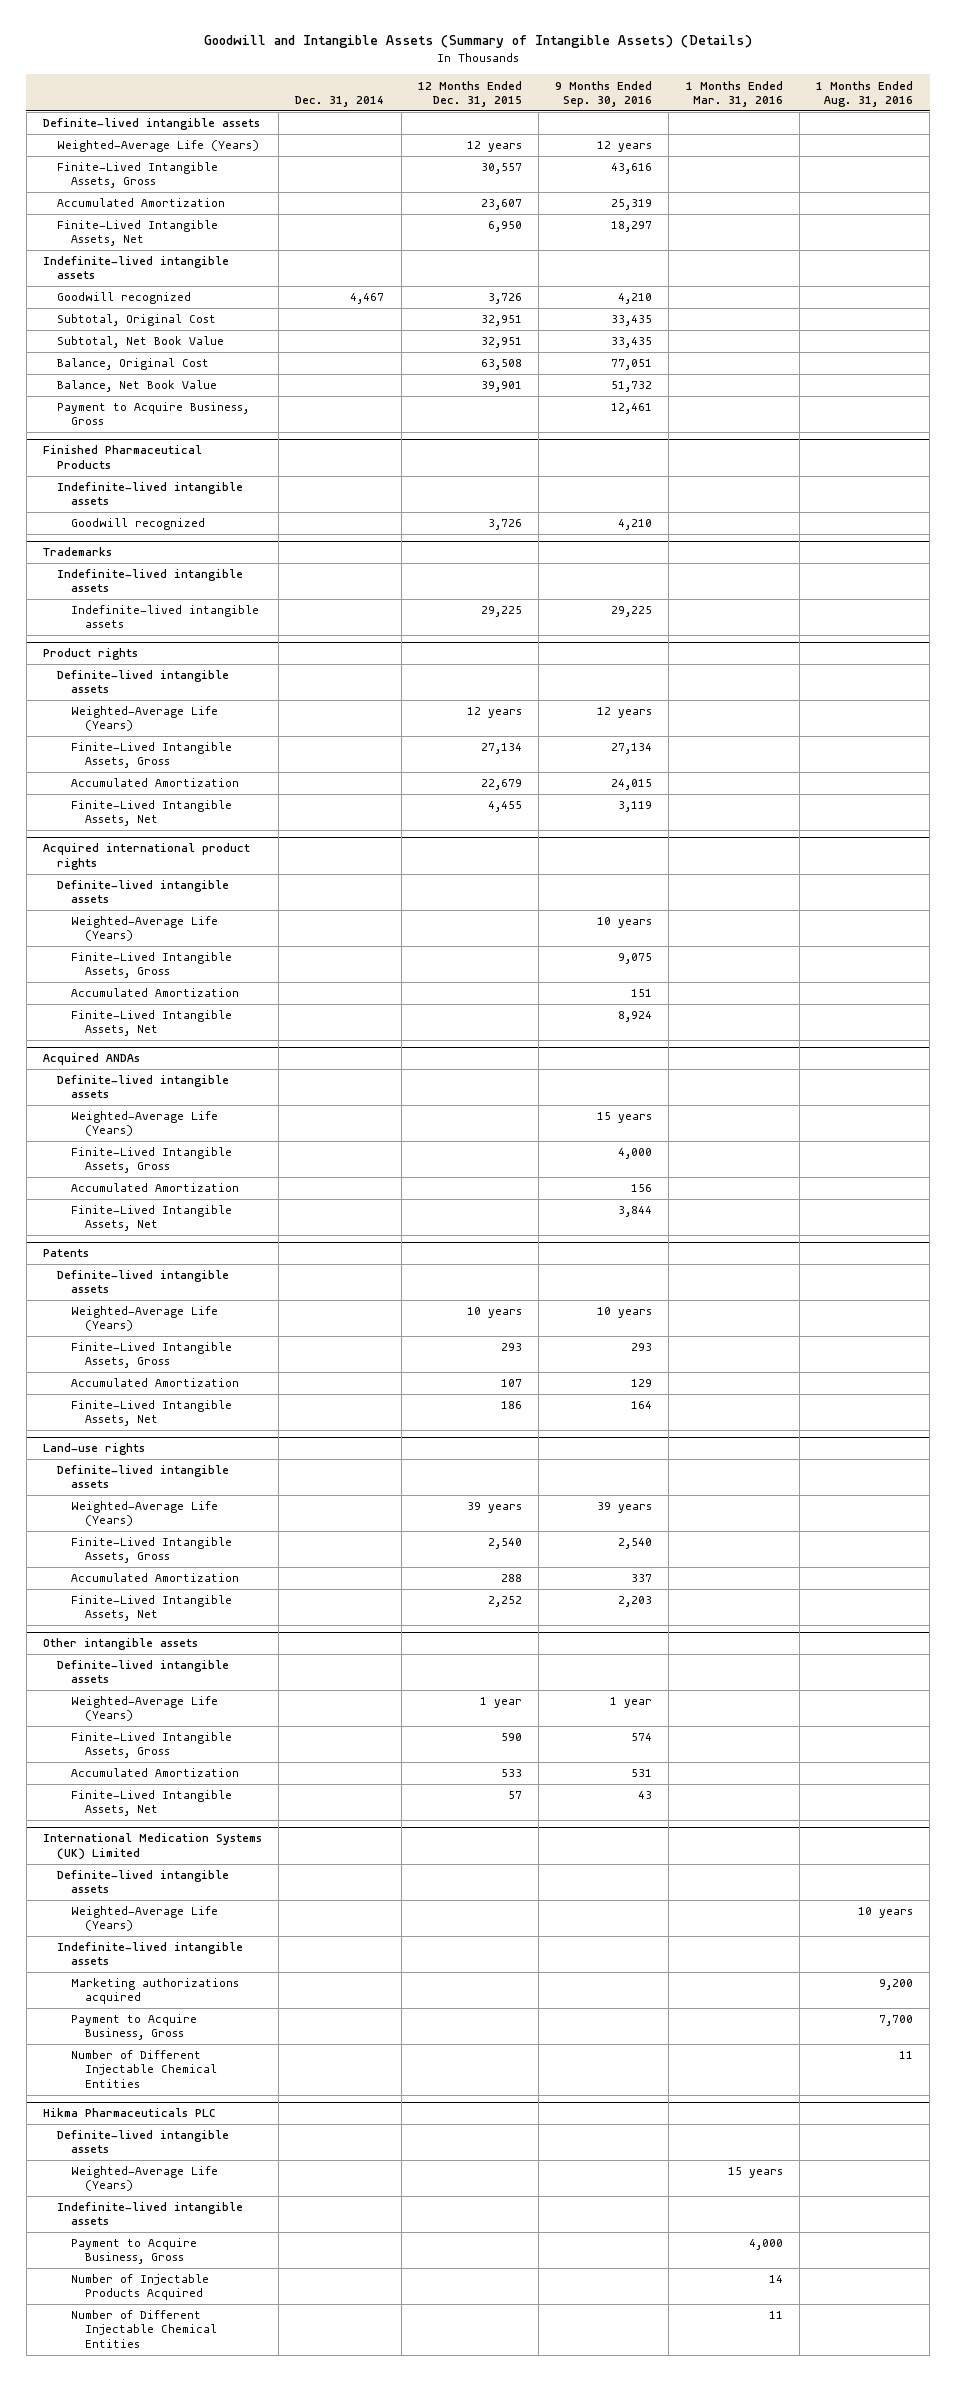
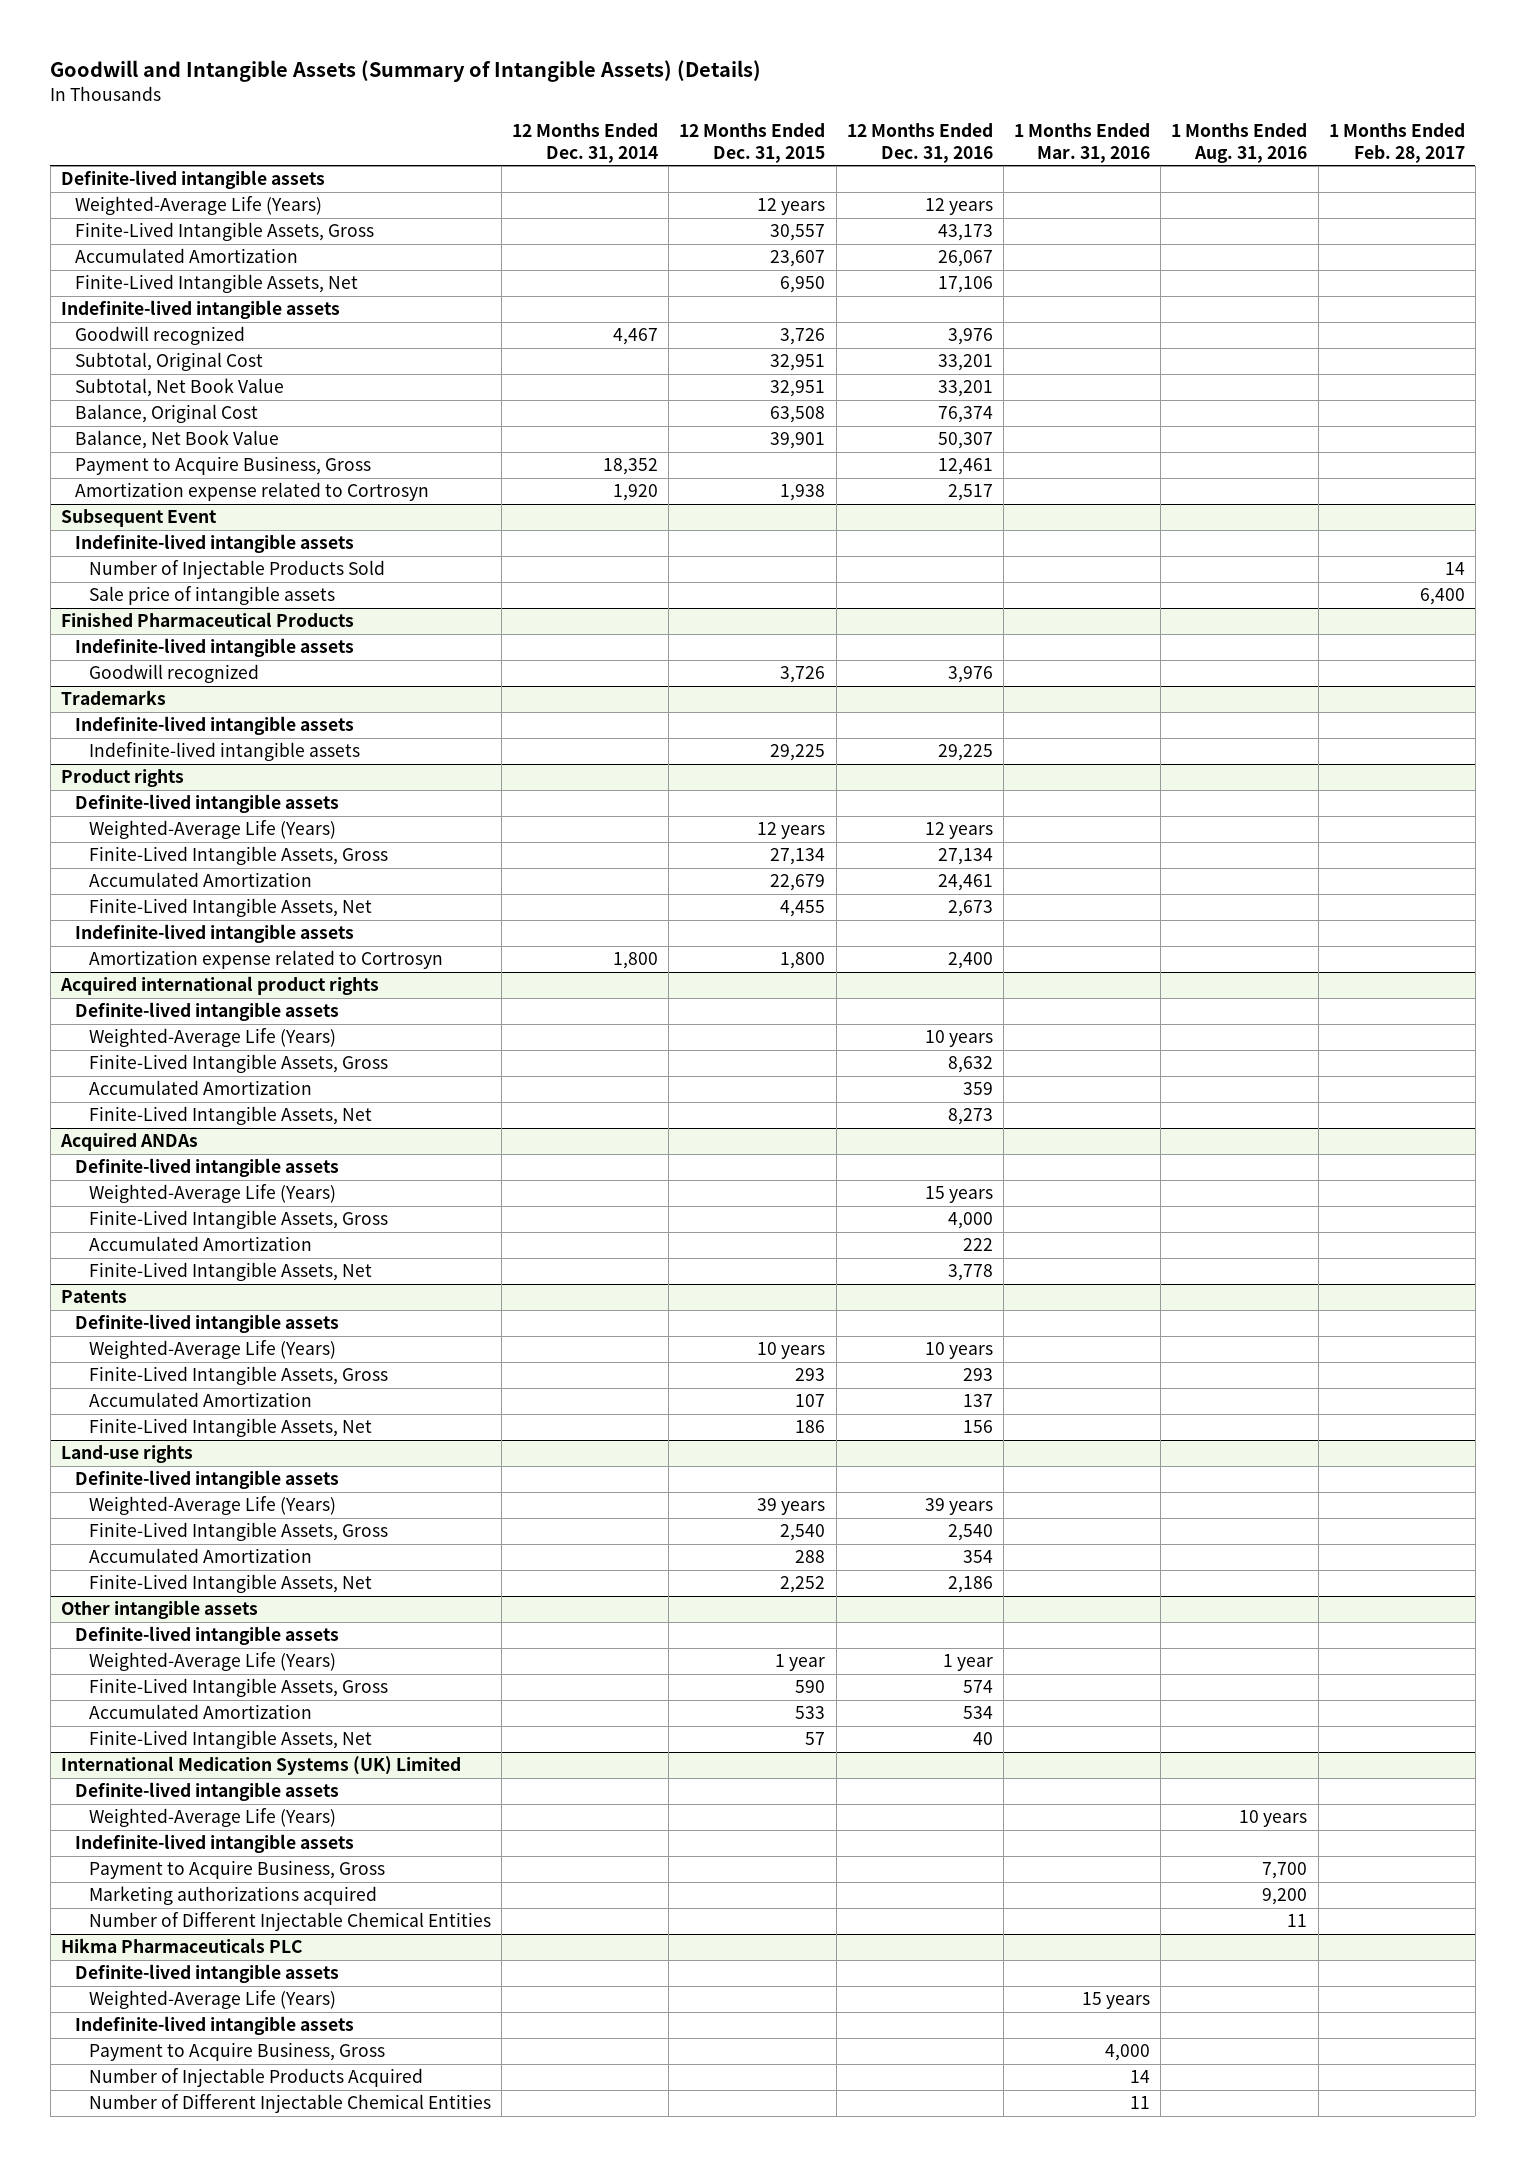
[295,95,385,107] Dec. 31, 2014 -> none
[555,80,653,107] 9 Months Ended Sep. 30, 2016 -> none
none -> [512,123,659,163] 12 Months Ended Dec. 31, 2014
none -> [846,123,993,163] 12 Months Ended Dec. 31, 2016
none -> [1328,123,1465,163] 1 Months Ended Feb. 28, 2017
none -> [74,482,429,502] Amortization expense related to Cortrosyn
none -> [60,509,217,528] Subsequent Event
none -> [74,534,354,554] Indefinite-lived intangible assets
none -> [88,560,385,580] Number of Injectable Products Sold
none -> [88,586,335,606] Sale price of intangible assets
none -> [74,924,354,944] Indefinite-lived intangible assets
none -> [88,950,443,970] Amortization expense related to Cortrosyn
[71,1978,240,2005] Marketing authorizations acquired -> [88,1886,377,1906] Marketing authorizations acquired

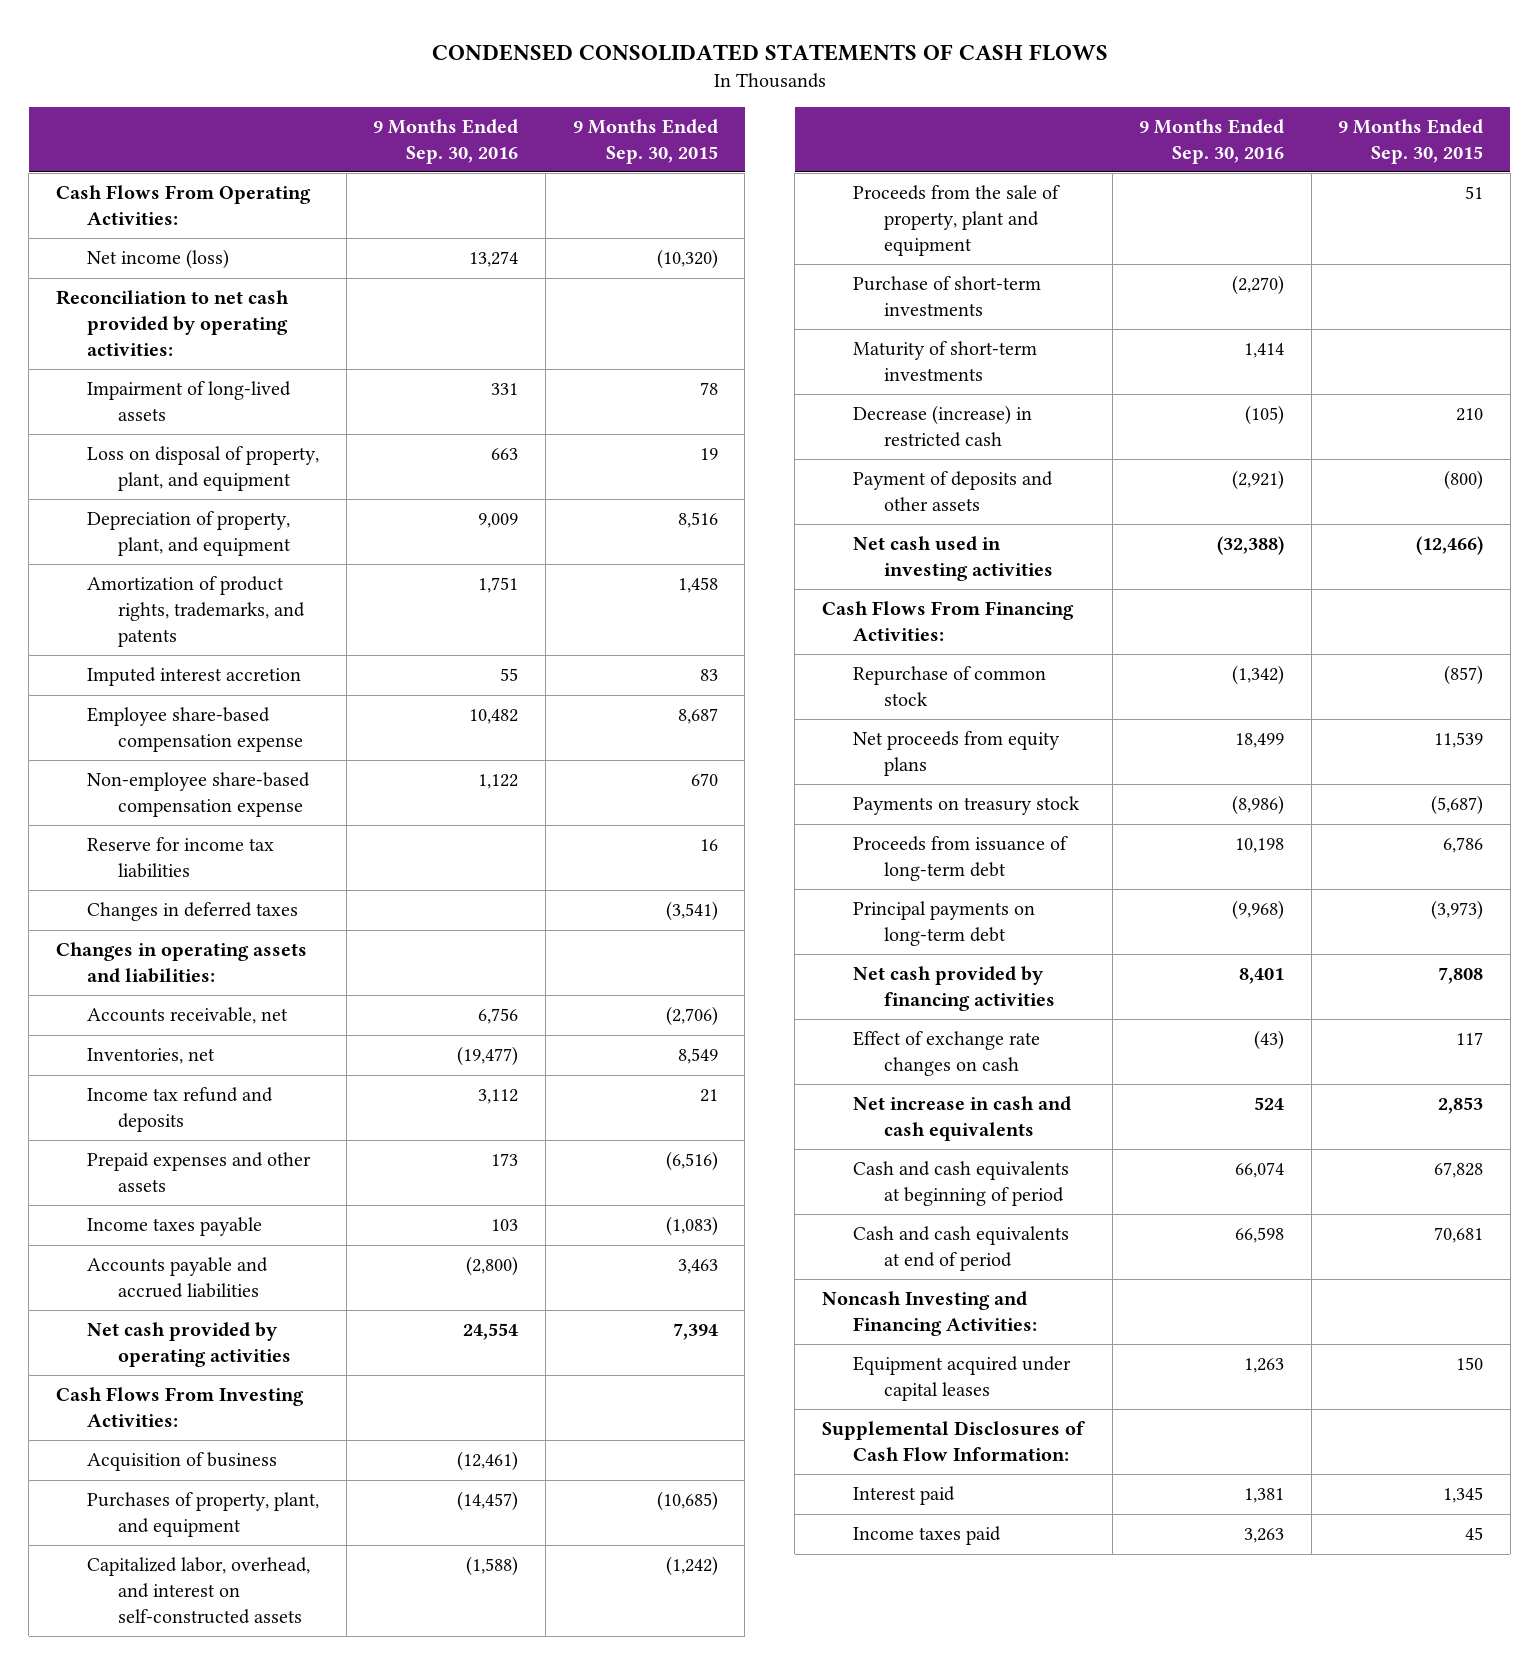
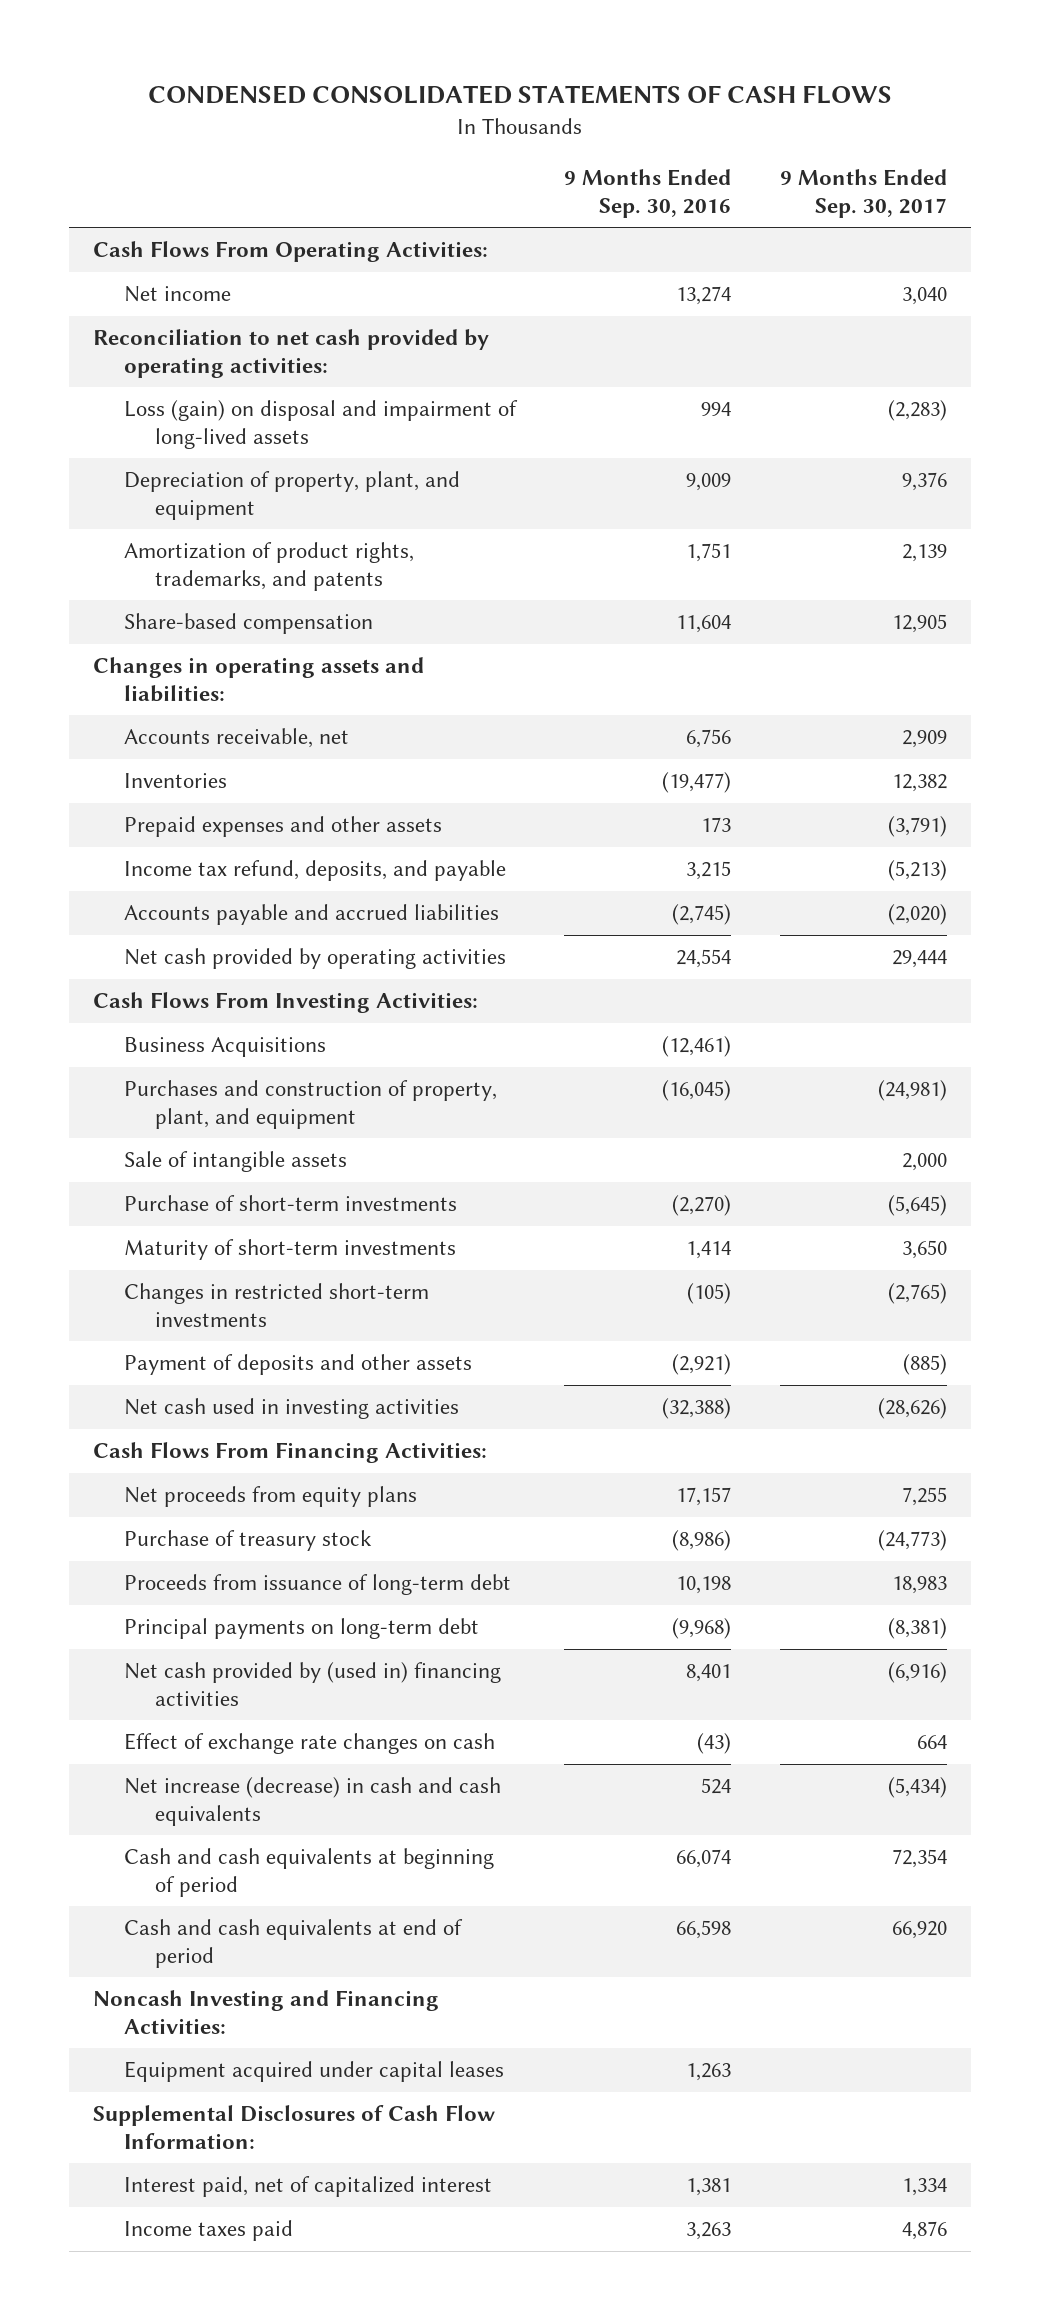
[572,118,718,164] 9 Months Ended Sep. 30, 2015 -> none
none -> [779,169,947,218] 9 Months Ended Sep. 30, 2017
[87,249,230,270] Net income (loss) -> [123,286,231,303] Net income
[87,381,292,421] Impairment of long-lived assets -> none
[87,446,320,491] Loss on disposal of property, plant, and equipment -> [123,400,518,449] Loss (gain) on disposal and impairment of long-lived assets
[491,448,519,461] 663 -> [701,402,732,417] 994
[87,667,302,687] Imputed interest accretion -> none
[87,772,311,817] Non-employee share-based compensation expense -> none
[87,837,275,878] Reserve for income tax liabilities -> none
[87,902,299,922] Changes in deferred taxes -> none
[87,707,304,752] Employee share-based compensation expense -> [123,613,373,635] Share-based compensation
[469,709,519,725] 10,482 -> [676,615,732,634] 11,604
[87,1087,274,1132] Income tax refund and deposits -> none
[87,1048,216,1065] Inventories, net -> [123,773,227,789] Inventories
[87,1217,263,1237] Income taxes payable -> [123,860,506,882] Income tax refund, deposits, and payable
[491,1219,519,1232] 103 -> [686,861,732,881] 3,215
[466,1256,519,1277] (2,800) -> [672,904,732,926] (2,745)
[87,1557,311,1624] Capitalized labor, overhead, and interest on self-constructed assets -> none
[852,185,1060,256] Proceeds from the sale of property, plant and equipment -> none
[87,1452,278,1472] Acquisition of business -> [123,1037,326,1058] Business Acquisitions
[87,1492,320,1537] Purchases of property, plant, and equipment -> [123,1080,497,1129] Purchases and construction of property, plant, and equipment
[457,1491,519,1512] (14,457) -> [662,1080,732,1102] (16,045)
none -> [123,1151,347,1173] Sale of intangible assets
[852,405,1032,447] Decrease (increase) in restricted cash -> [123,1283,429,1327] Changes in restricted short-term investments
[852,666,1046,706] Repurchase of common stock -> none
[1235,733,1285,749] 18,499 -> [676,1487,732,1507] 17,157
[852,796,1080,816] Payments on treasury stock -> [123,1530,372,1552] Purchase of treasury stock
[852,966,1056,1011] Net cash provided by financing activities -> [123,1662,501,1706] Net cash provided by (used in) financing activities
[852,1096,1071,1141] Net increase in cash and cash equivalents -> [123,1777,501,1826] Net increase (decrease) in cash and cash equivalents
[852,1486,955,1506] Interest paid -> [123,2176,492,2198] Interest paid, net of capitalized interest

